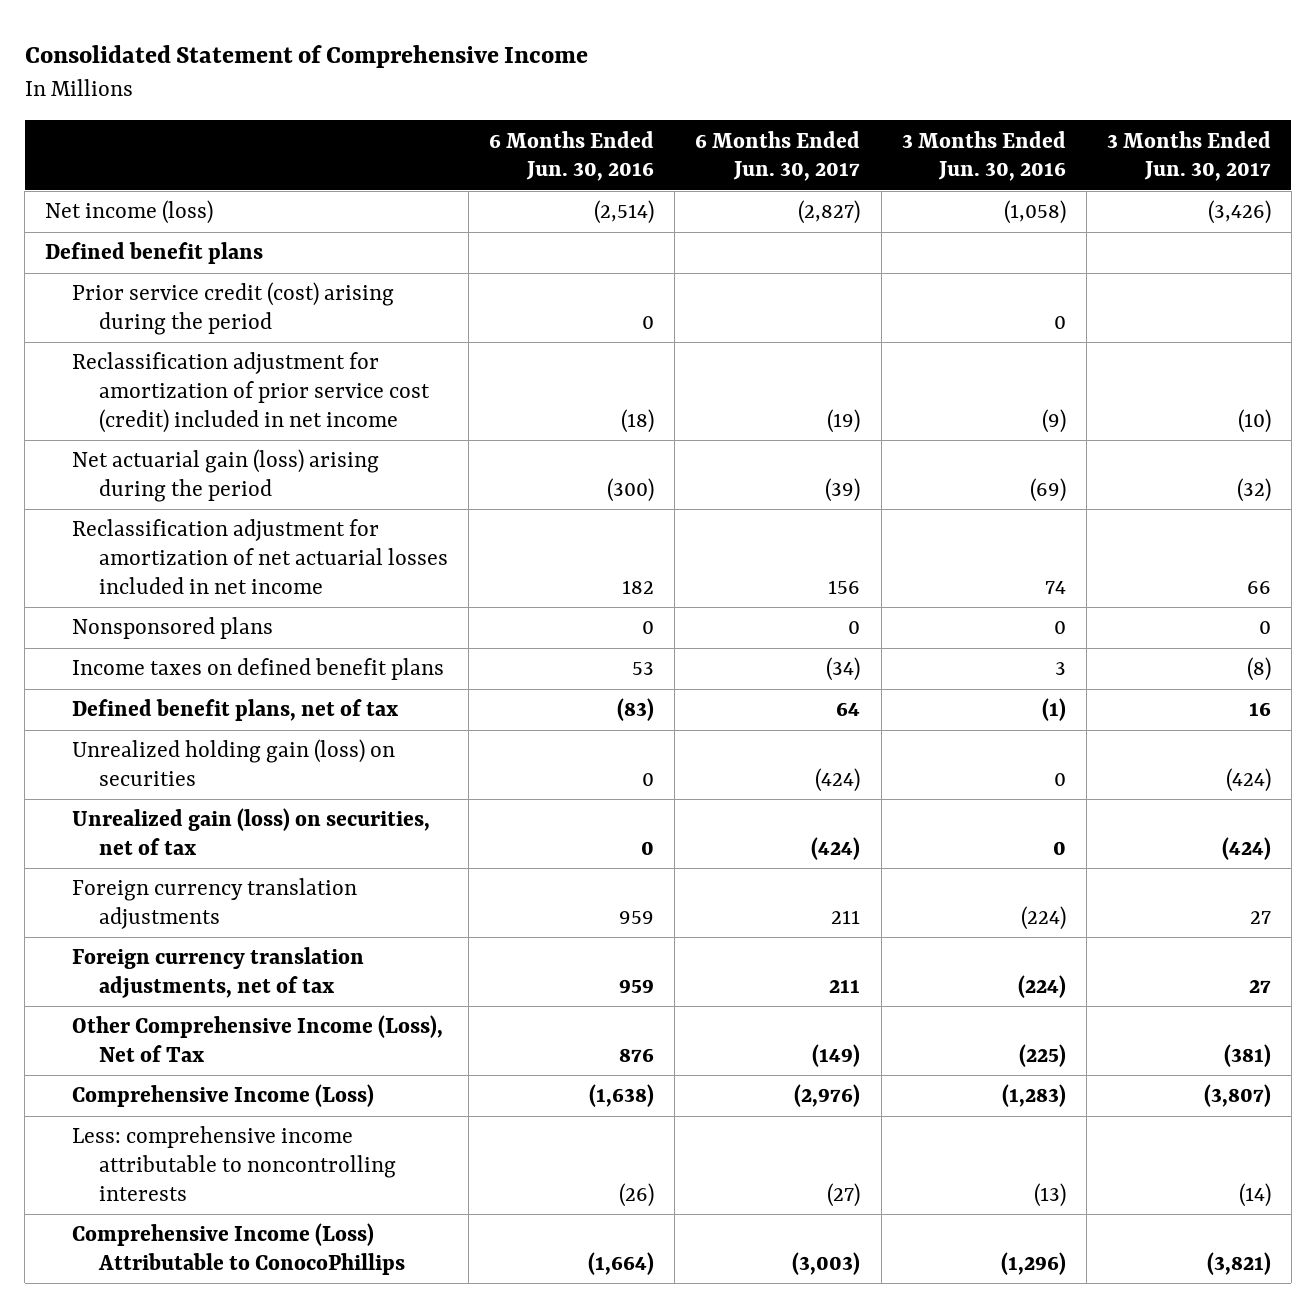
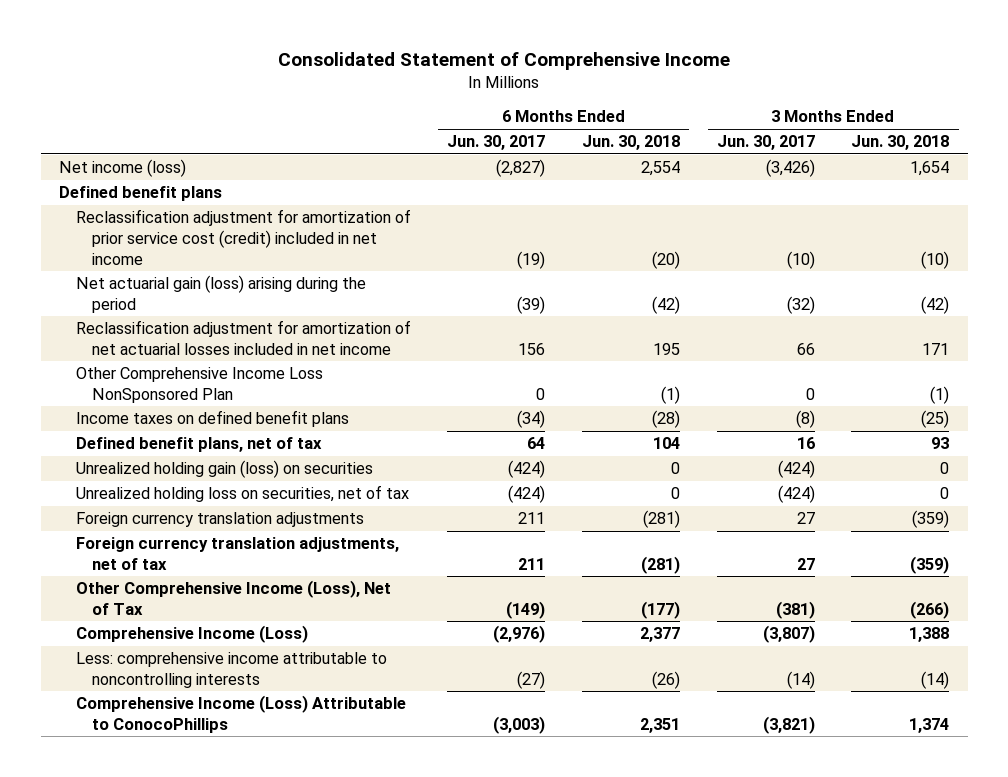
[489,130,655,182] 6 Months Ended Jun. 30, 2016 -> none
[901,130,1066,182] 3 Months Ended Jun. 30, 2016 -> none
none -> [582,135,681,151] Jun. 30, 2018
none -> [851,135,950,151] Jun. 30, 2018
[72,282,395,336] Prior service credit (cost) arising during the period -> none
[72,617,274,640] Nonsponsored plans -> none
none -> [75,367,323,403] Other Comprehensive Income Loss NonSponsored Plan
[72,808,431,856] Unrealized gain (loss) on securities, net of tax -> [75,485,409,503] Unrealized holding loss on securities, net of tax

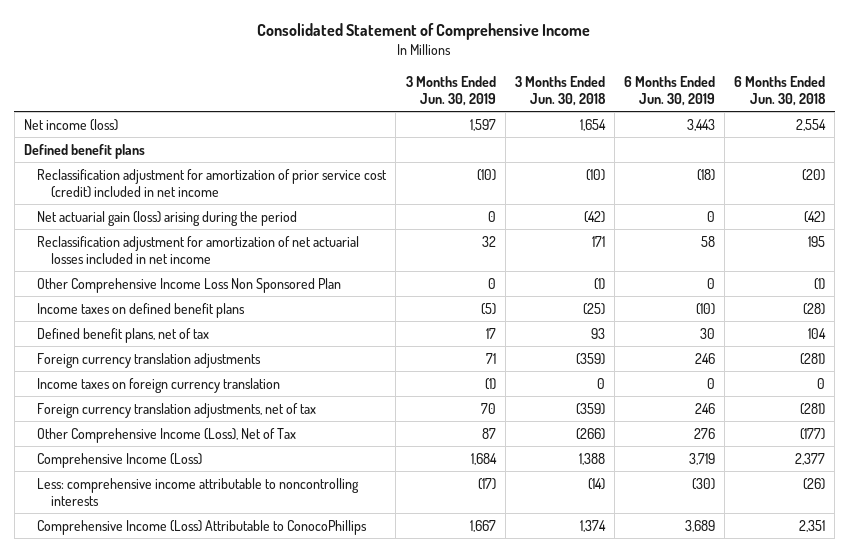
[447,135,546,151] Jun. 30, 2017 -> none
[716,135,815,151] Jun. 30, 2017 -> none
none -> [405,75,496,107] 3 Months Ended Jun. 30, 2019
none -> [623,75,715,107] 6 Months Ended Jun. 30, 2019
[75,367,323,403] Other Comprehensive Income Loss NonSponsored Plan -> [37,277,342,293] Other Comprehensive Income Loss Non Sponsored Plan
[75,460,373,479] Unrealized holding gain (loss) on securities -> none
[75,485,409,503] Unrealized holding loss on securities, net of tax -> none
none -> [37,377,281,393] Income taxes on foreign currency translation

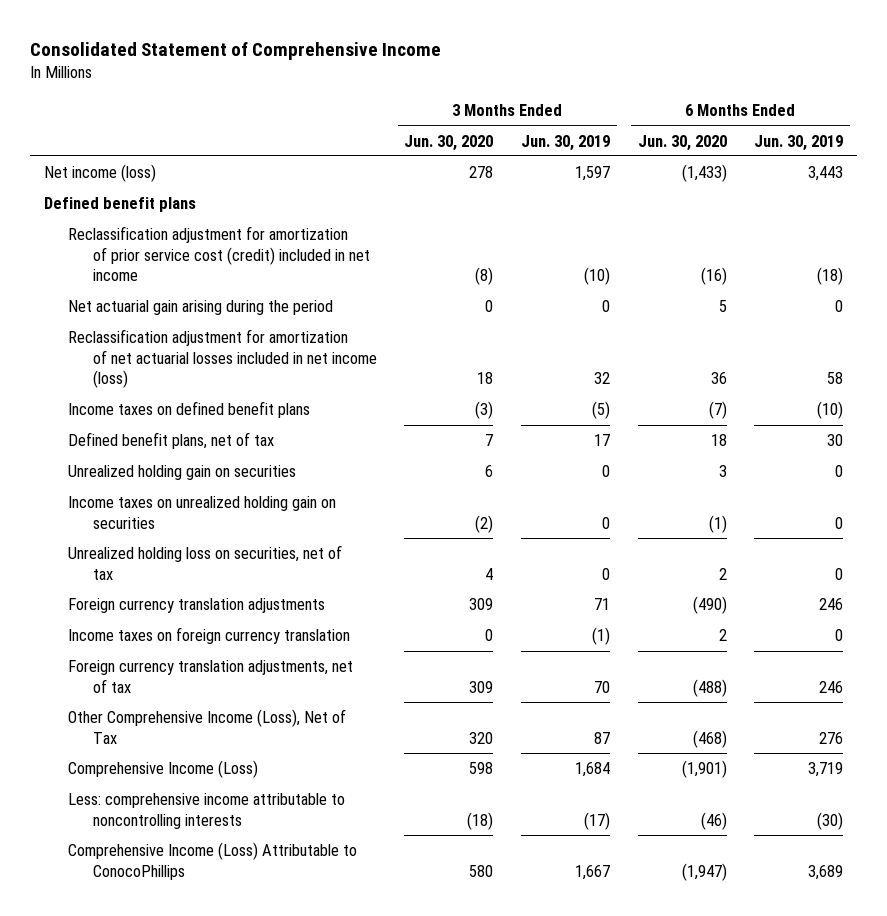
[514,75,606,107] 3 Months Ended Jun. 30, 2018 -> none
[734,75,827,107] 6 Months Ended Jun. 30, 2018 -> none
none -> [404,134,494,151] Jun. 30, 2020
none -> [637,134,727,151] Jun. 30, 2020
[37,277,342,293] Other Comprehensive Income Loss Non Sponsored Plan -> none
[37,210,298,226] Net actuarial gain (loss) arising during the period -> [68,300,334,316] Net actuarial gain arising during the period
[37,235,360,264] Reclassification adjustment for amortization of net actuarial losses included in net income -> [68,329,377,389] Reclassification adjustment for amortization of net actuarial losses included in net income (loss)
none -> [68,465,297,481] Unrealized holding gain on securities
none -> [68,496,337,529] Income taxes on unrealized holding gain on securities
none -> [68,545,343,580] Unrealized holding loss on securities, net of tax

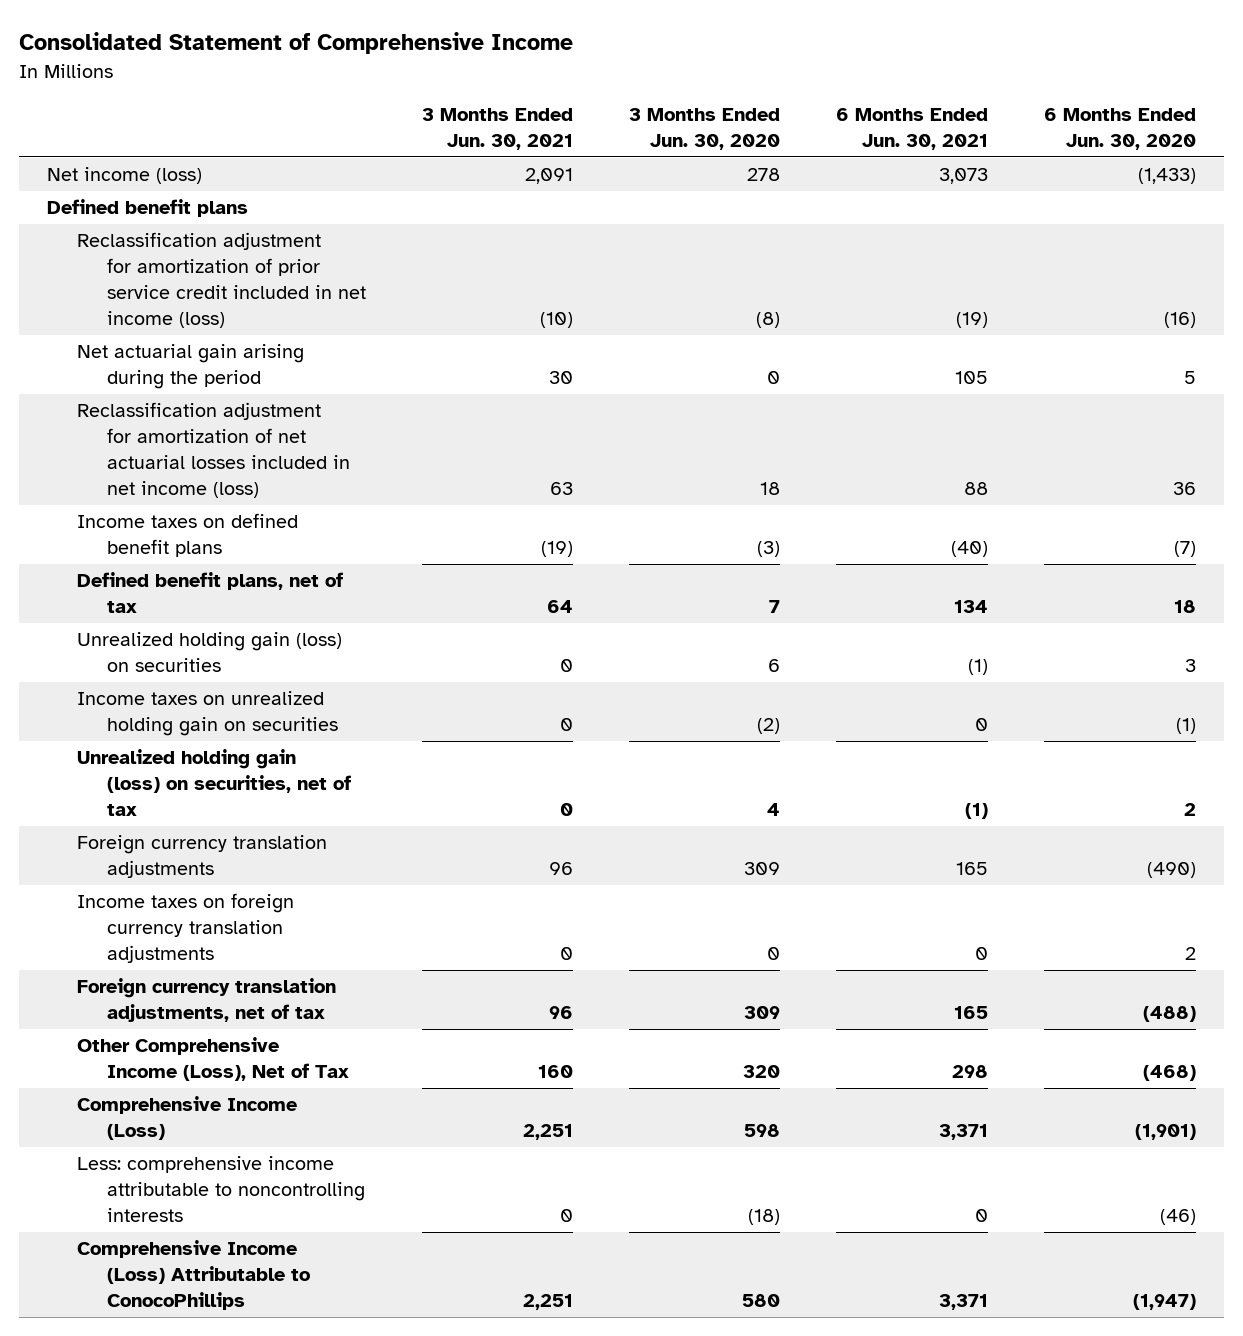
[521,134,611,151] Jun. 30, 2019 -> none
[754,134,844,151] Jun. 30, 2019 -> none
none -> [422,108,574,151] 3 Months Ended Jun. 30, 2021
none -> [836,108,989,151] 6 Months Ended Jun. 30, 2021
[68,226,370,282] Reclassification adjustment for amortization of prior service cost (credit) included in net income -> [77,232,367,329] Reclassification adjustment for amortization of prior service credit included in net income (loss)
[68,465,297,481] Unrealized holding gain on securities -> [77,632,343,673] Unrealized holding gain (loss) on securities
[68,545,343,580] Unrealized holding loss on securities, net of tax -> [77,749,352,817] Unrealized holding gain (loss) on securities, net of tax
[68,627,351,645] Income taxes on foreign currency translation -> [77,893,295,964] Income taxes on foreign currency translation adjustments

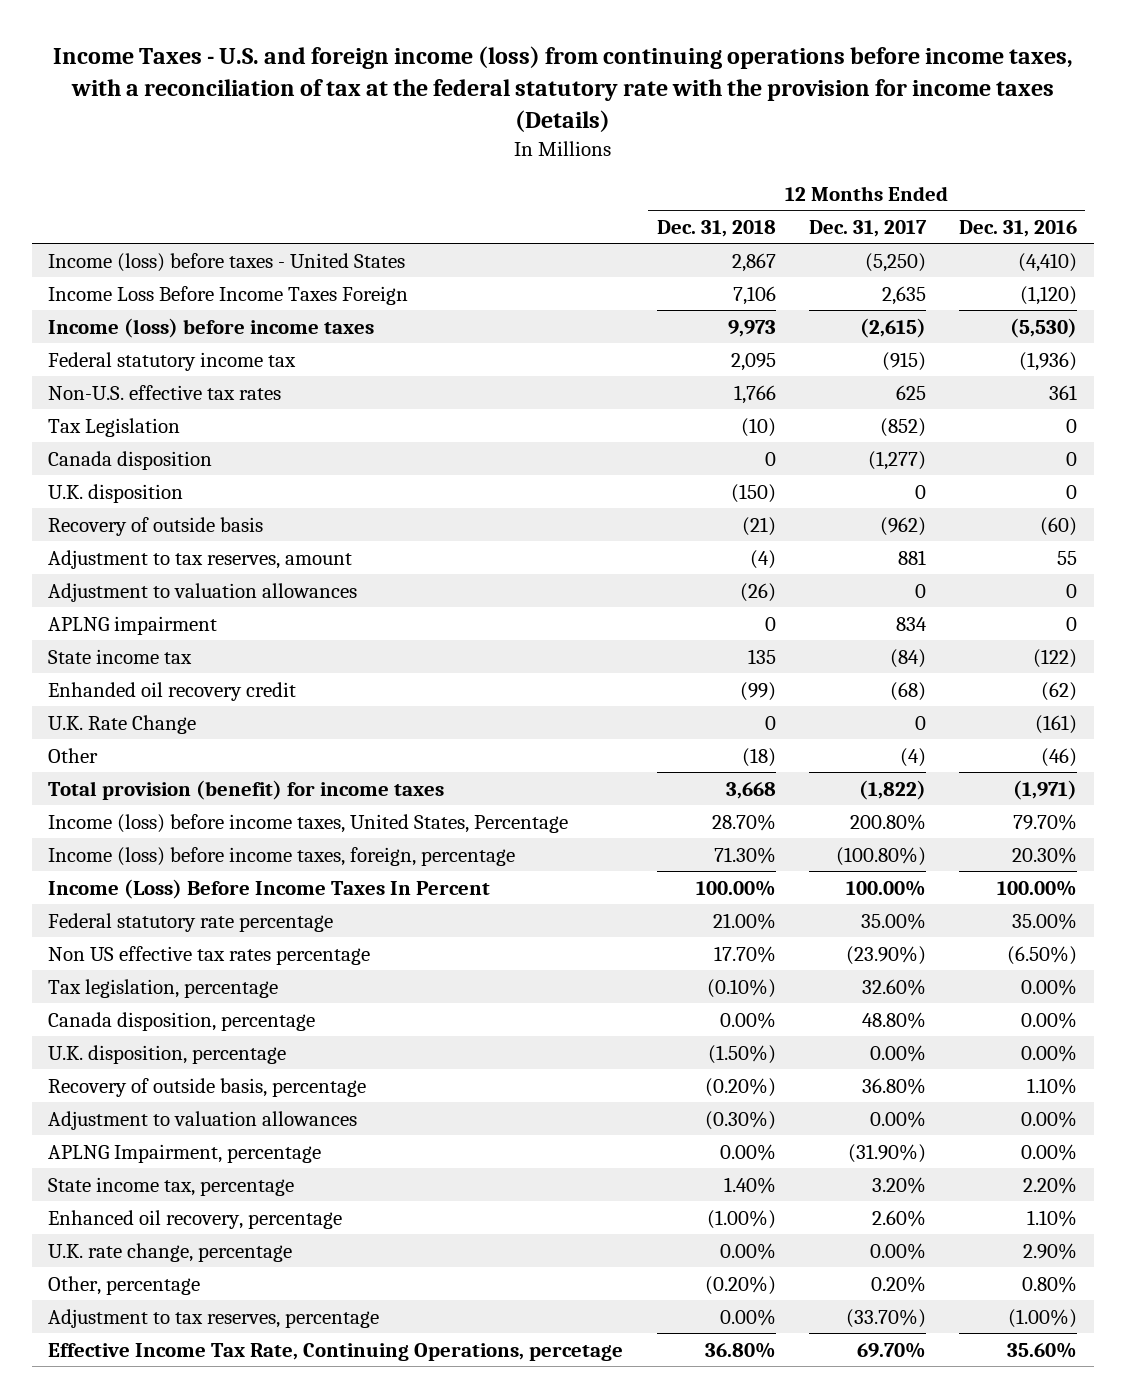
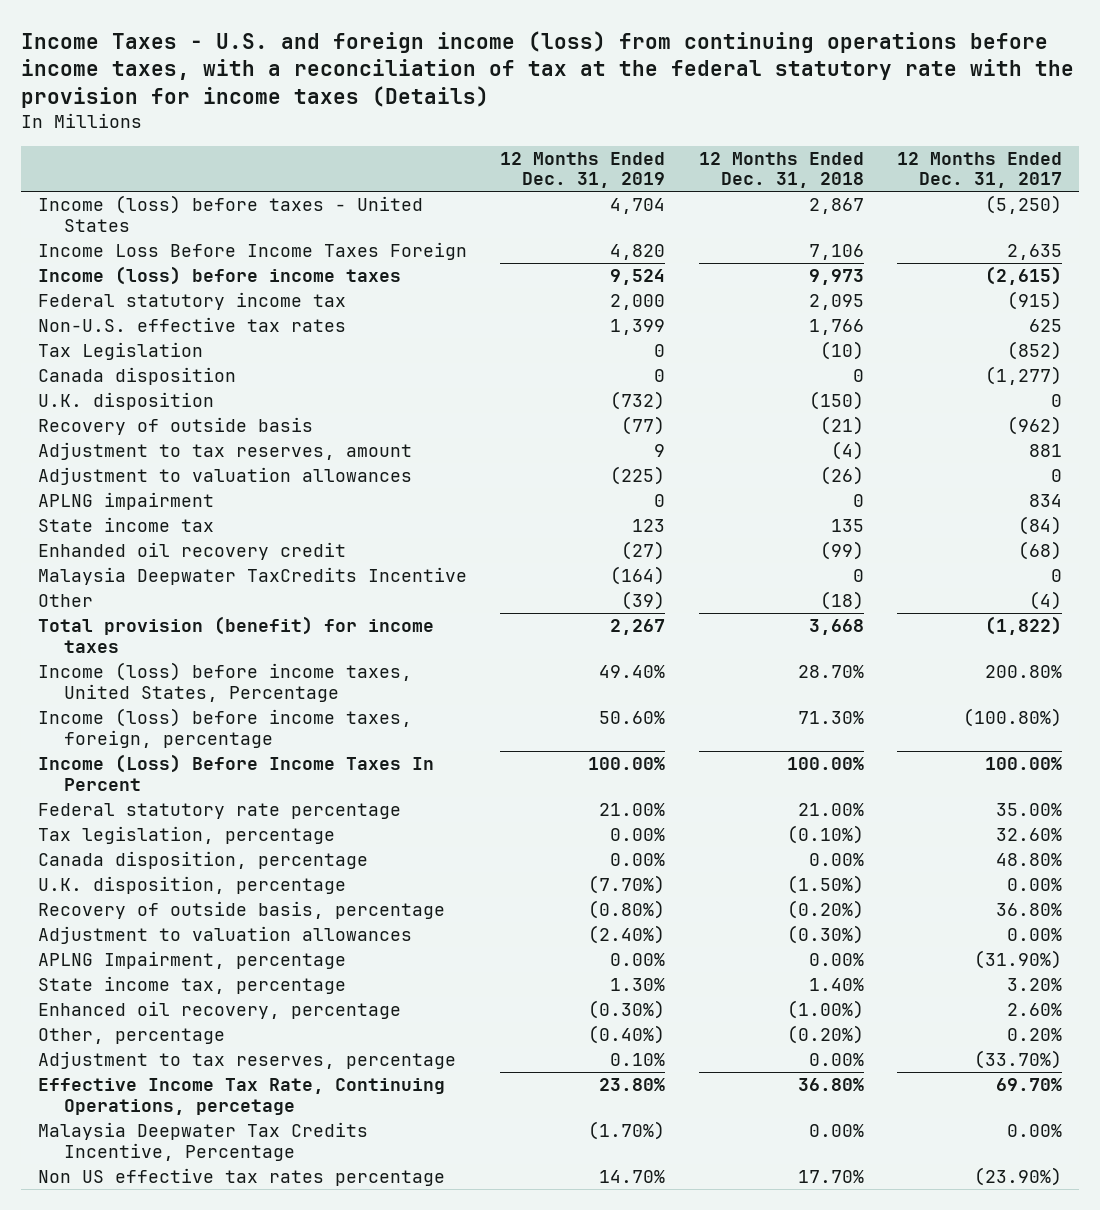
[959,219,1078,237] Dec. 31, 2016 -> none
none -> [500,151,666,189] 12 Months Ended Dec. 31, 2019
[48,714,197,734] U.K. Rate Change -> none
none -> [37,566,467,585] Malaysia Deepwater TaxCredits Incentive
[48,1242,293,1262] U.K. rate change, percentage -> none
none -> [37,1121,368,1161] Malaysia Deepwater Tax Credits Incentive, Percentage
[48,945,371,965] Non US effective tax rates percentage -> [37,1167,445,1186] Non US effective tax rates percentage

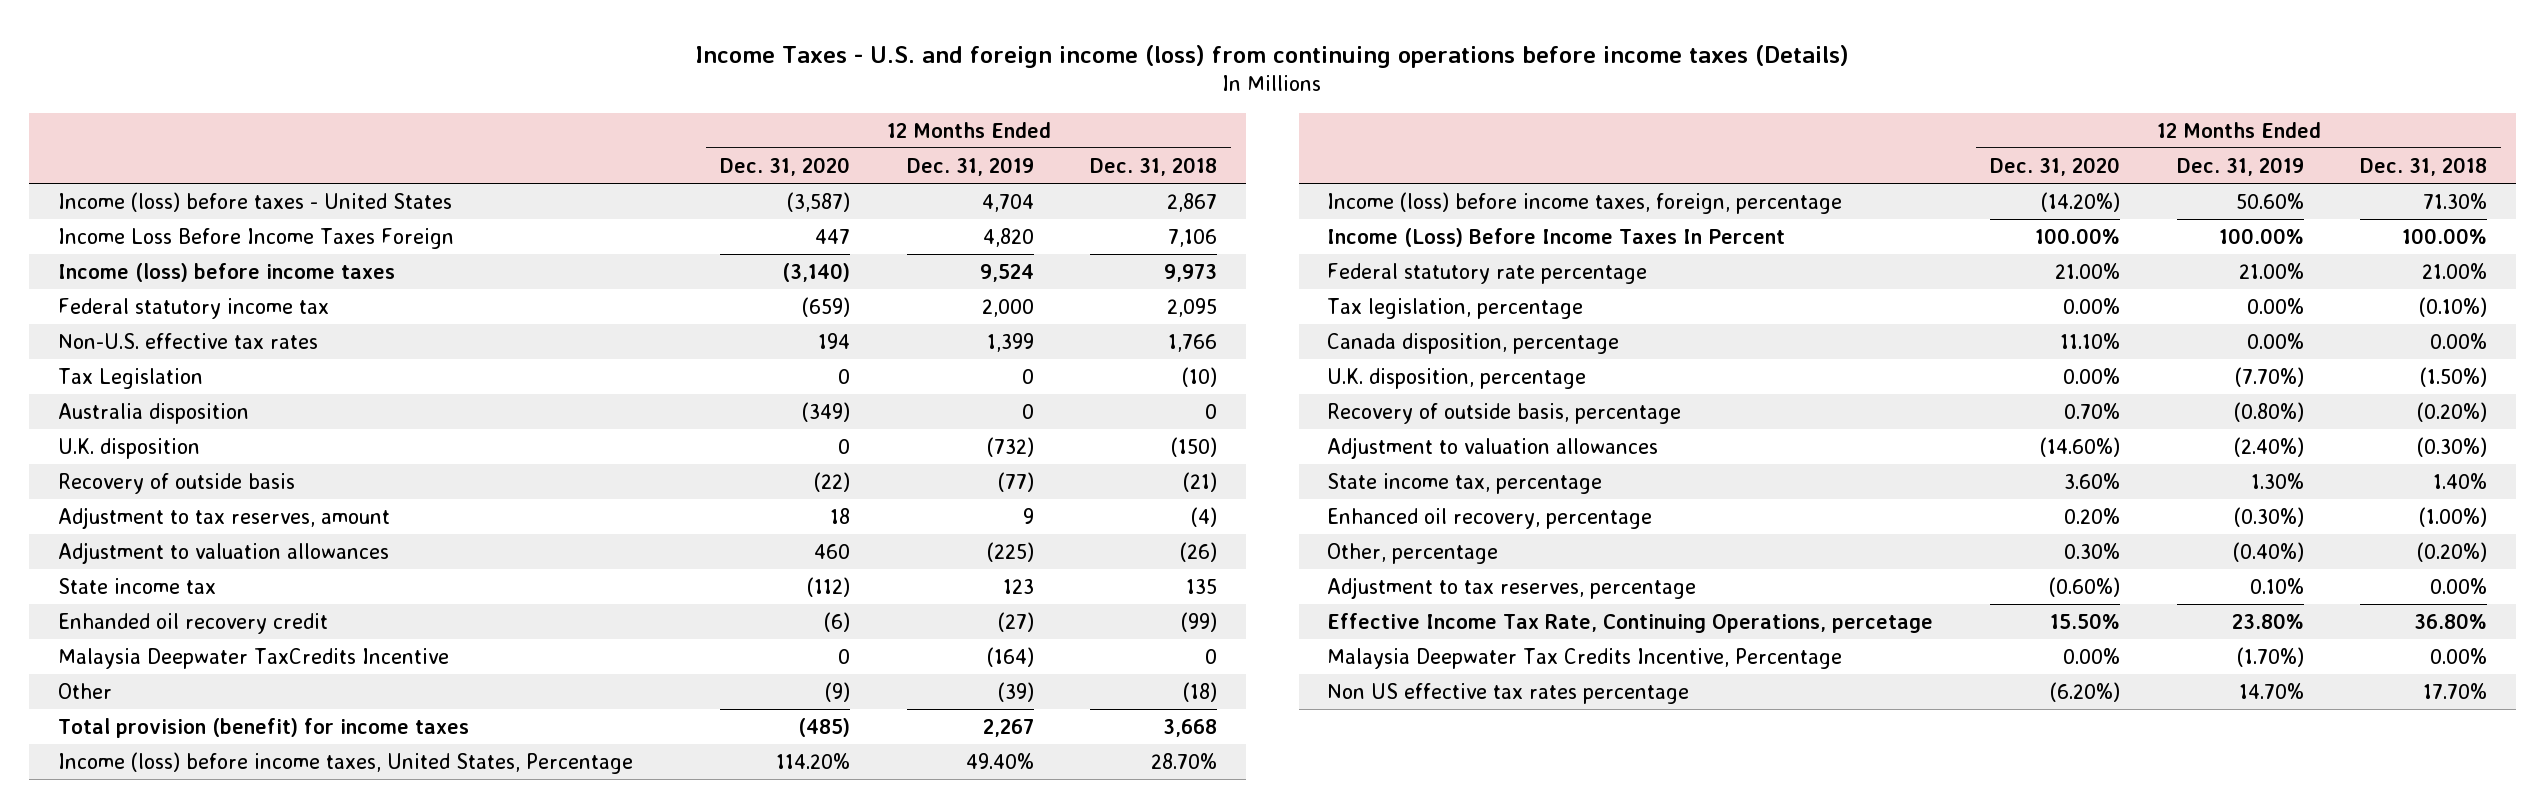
[21,30,1075,108] Income Taxes - U.S. and foreign income (loss) from continuing operations before income taxes, with a reconciliation of tax at the federal statutory rate with the provision for income taxes (Details) -> [695,44,1850,68] Income Taxes - U.S. and foreign income (loss) from continuing operations before income taxes (Details)
[897,151,1063,189] 12 Months Ended Dec. 31, 2017 -> none
none -> [720,156,851,176] Dec. 31, 2020
[37,366,236,385] Canada disposition -> [57,402,249,424] Australia disposition
[37,491,214,510] APLNG impairment -> none
[37,950,346,969] APLNG Impairment, percentage -> none

